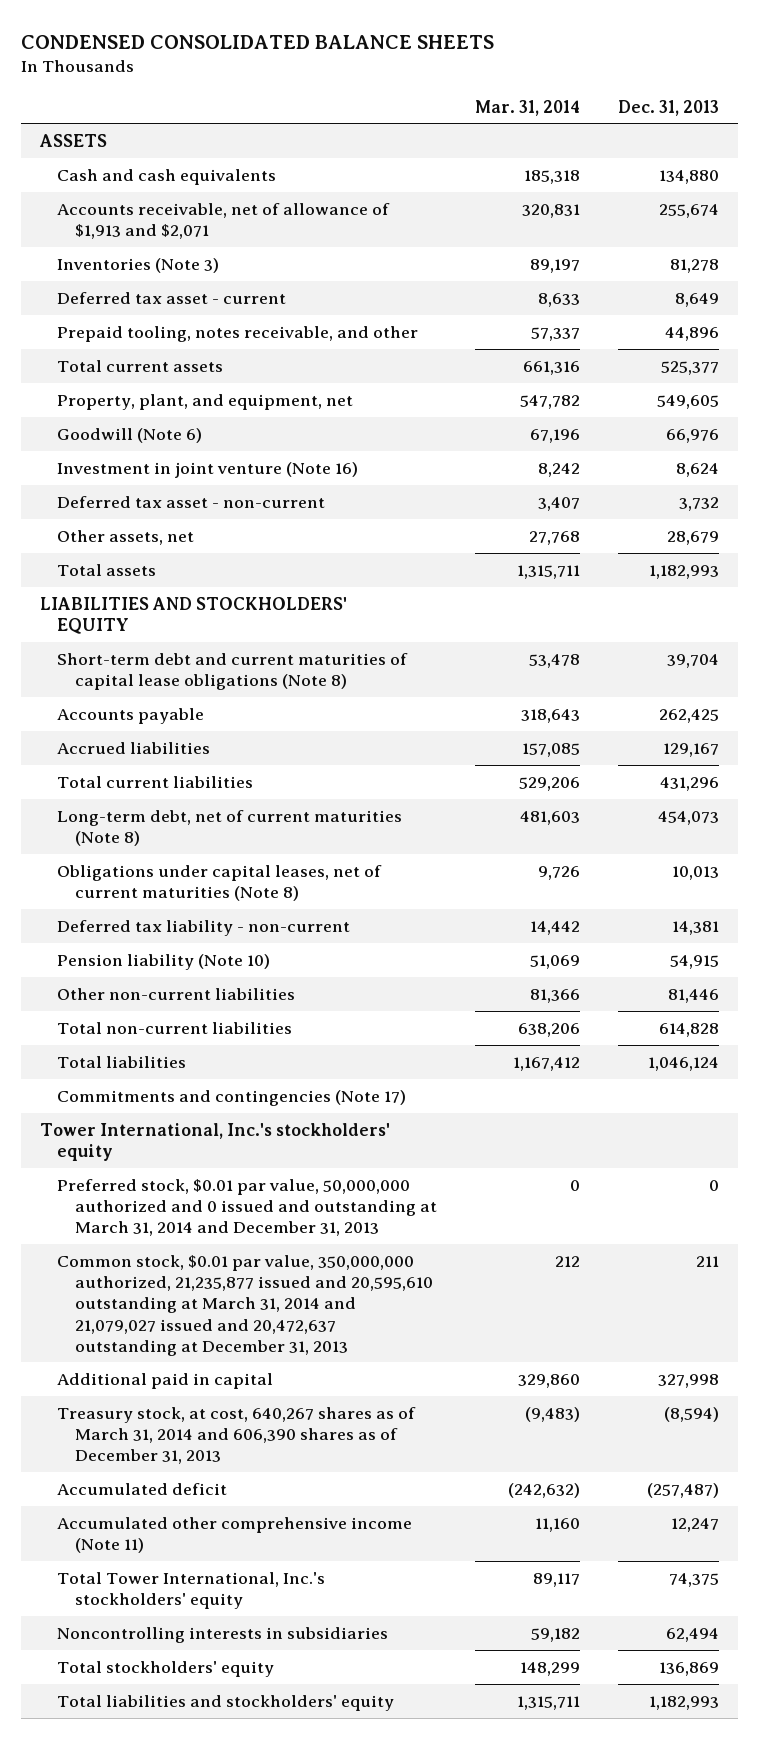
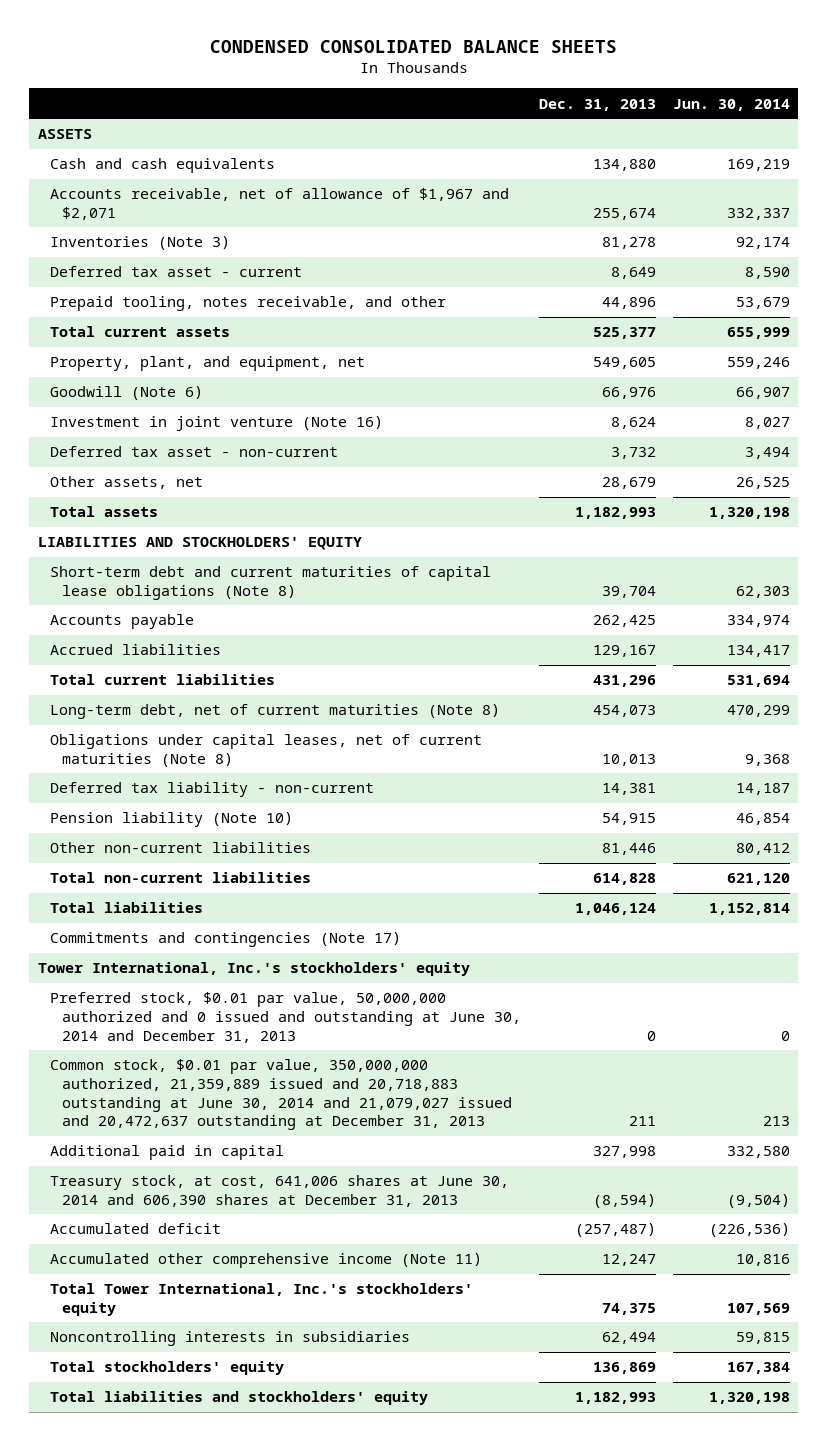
[474,99,580,116] Mar. 31, 2014 -> none
none -> [672,98,790,111] Jun. 30, 2014
[57,202,391,240] Accounts receivable, net of allowance of $1,913 and $2,071 -> [50,188,510,220] Accounts receivable, net of allowance of $1,967 and $2,071
[57,1178,437,1237] Preferred stock, $0.01 par value, 50,000,000 authorized and 0 issued and outstanding at March 31, 2014 and December 31, 2013 -> [50,992,522,1043] Preferred stock, $0.01 par value, 50,000,000 authorized and 0 issued and outstanding at June 30, 2014 and December 31, 2013
[57,1254,433,1356] Common stock, $0.01 par value, 350,000,000 authorized, 21,235,877 issued and 20,595,610 outstanding at March 31, 2014 and 21,079,027 issued and 20,472,637 outstanding at December 31, 2013 -> [50,1059,513,1131] Common stock, $0.01 par value, 350,000,000 authorized, 21,359,889 issued and 20,718,883 outstanding at June 30, 2014 and 21,079,027 issued and 20,472,637 outstanding at December 31, 2013
[57,1406,417,1465] Treasury stock, at cost, 640,267 shares as of March 31, 2014 and 606,390 shares as of December 31, 2013 -> [50,1175,510,1207] Treasury stock, at cost, 641,006 shares at June 30, 2014 and 606,390 shares at December 31, 2013

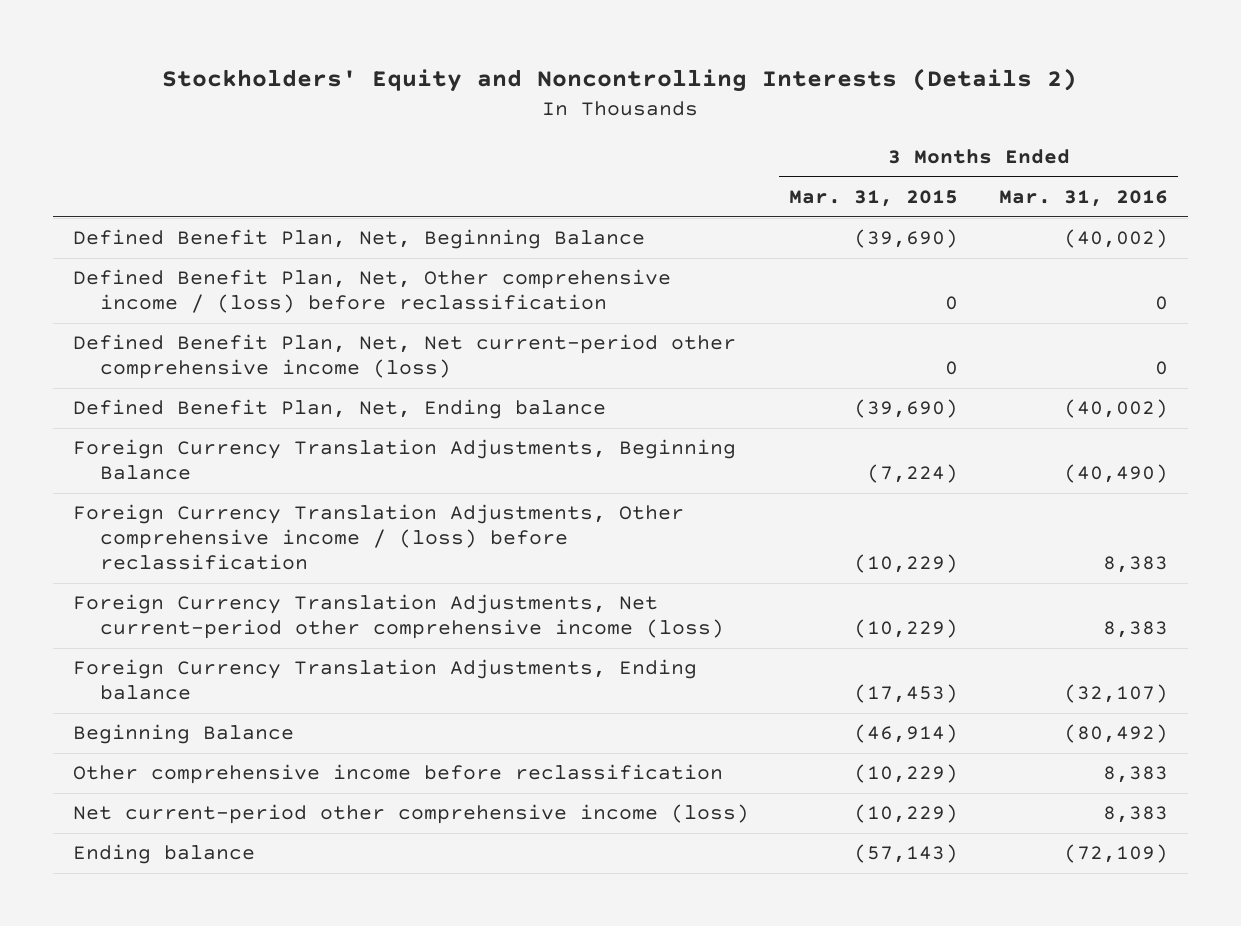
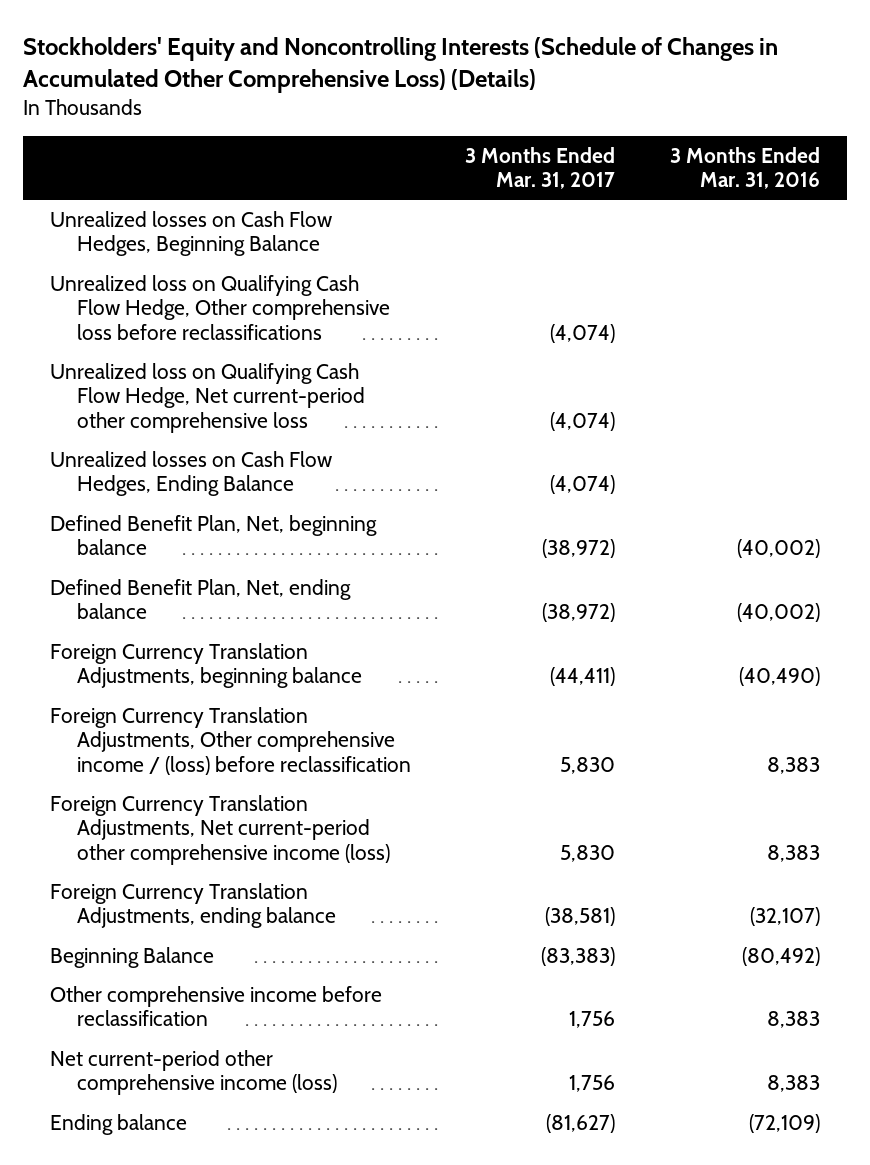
[162,68,1078,93] Stockholders' Equity and Noncontrolling Interests (Details 2) -> [22,36,778,94] Stockholders' Equity and Noncontrolling Interests (Schedule of Changes in Accumulated Other Comprehensive Loss) (Details)
[789,190,959,208] Mar. 31, 2015 -> none
none -> [465,146,616,190] 3 Months Ended Mar. 31, 2017
[72,269,671,314] Defined Benefit Plan, Net, Other comprehensive income / (loss) before reclassification -> none
[72,334,736,380] Defined Benefit Plan, Net, Net current-period other comprehensive income (loss) -> none
none -> [49,210,332,257] Unrealized losses on Cash Flow Hedges, Beginning Balance
none -> [49,274,390,341] Unrealized loss on Qualifying Cash Flow Hedge, Other comprehensive loss before reclassifications
none -> [49,362,365,434] Unrealized loss on Qualifying Cash Flow Hedge, Net current-period other comprehensive loss
none -> [49,450,332,497] Unrealized losses on Cash Flow Hedges, Ending Balance
[72,229,645,250] Defined Benefit Plan, Net, Beginning Balance -> [49,514,377,556] Defined Benefit Plan, Net, beginning balance
[72,399,606,420] Defined Benefit Plan, Net, Ending balance -> [49,578,351,620] Defined Benefit Plan, Net, ending balance
[72,439,736,481] Foreign Currency Translation Adjustments, Beginning Balance -> [49,642,362,689] Foreign Currency Translation Adjustments, beginning balance
[72,659,697,701] Foreign Currency Translation Adjustments, Ending balance -> [49,882,336,929] Foreign Currency Translation Adjustments, ending balance

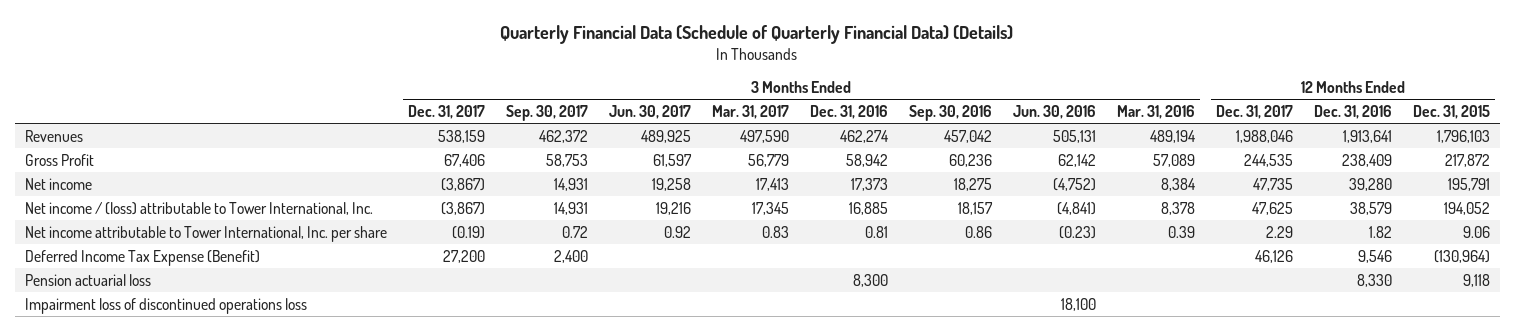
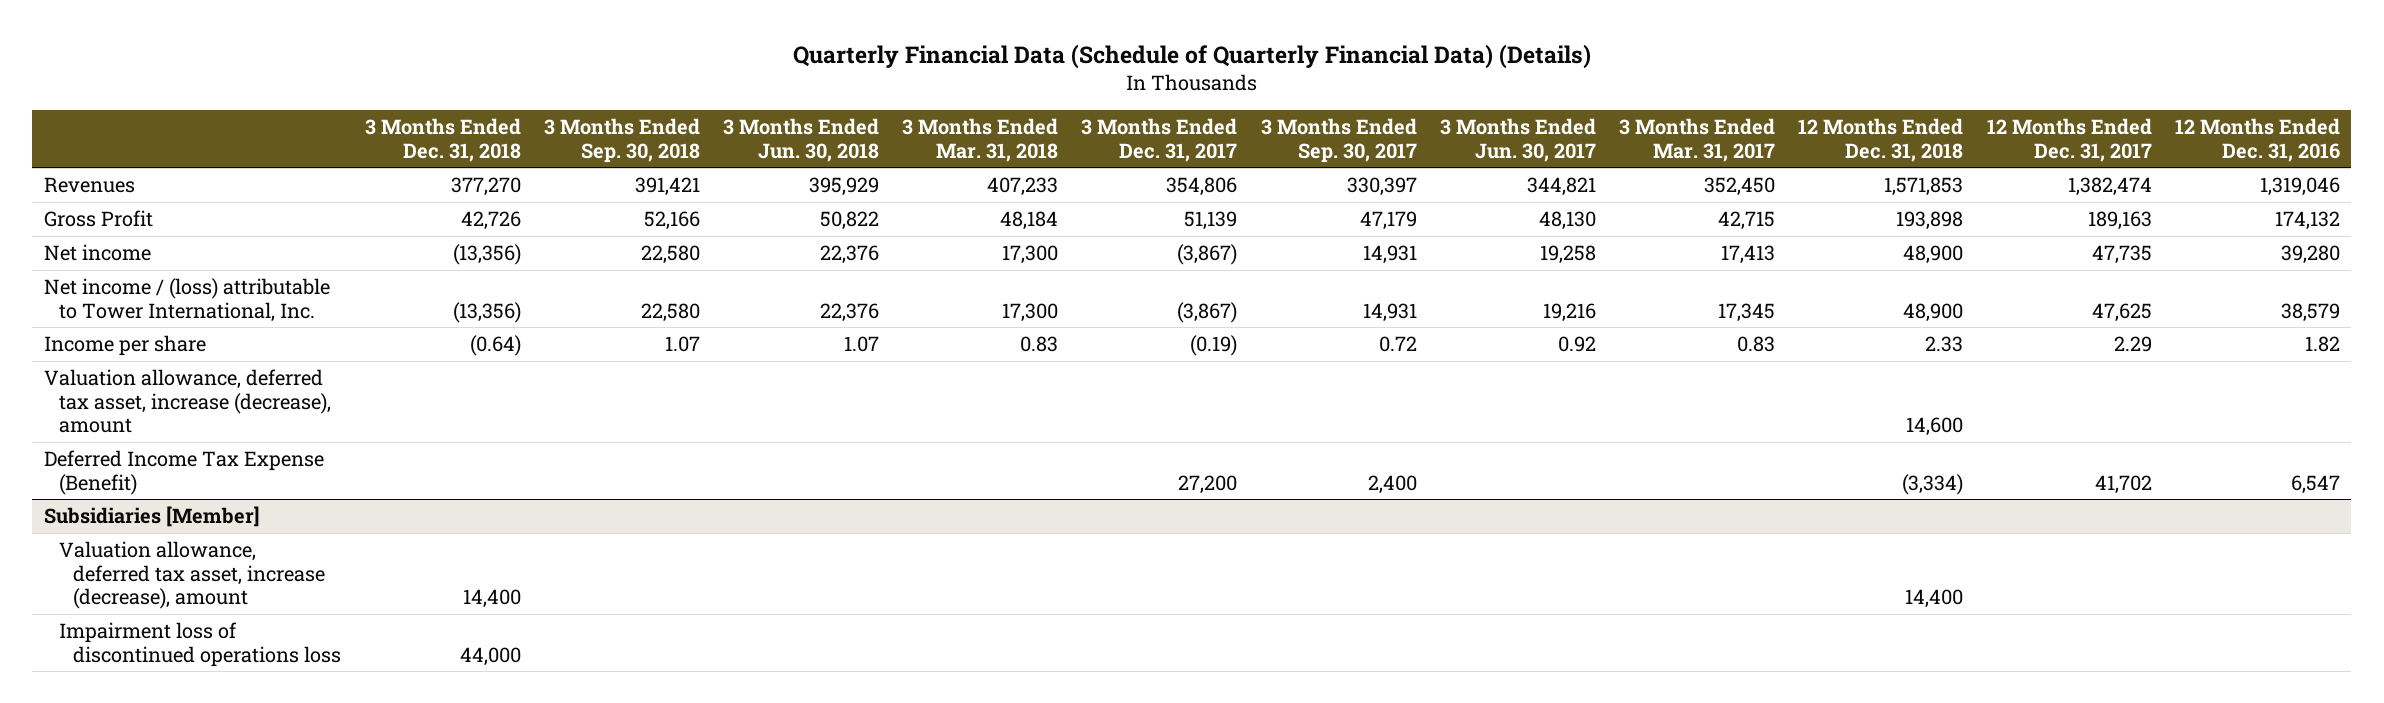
[809,104,888,119] Dec. 31, 2016 -> none
[908,104,992,121] Sep. 30, 2016 -> none
[1012,104,1096,119] Jun. 30, 2016 -> none
[1116,104,1195,119] Mar. 31, 2016 -> none
[1412,104,1490,119] Dec. 31, 2015 -> none
none -> [364,118,521,162] 3 Months Ended Dec. 31, 2018
none -> [543,118,700,163] 3 Months Ended Sep. 30, 2018
none -> [722,118,879,162] 3 Months Ended Jun. 30, 2018
none -> [902,118,1059,162] 3 Months Ended Mar. 31, 2018
none -> [1798,118,1964,162] 12 Months Ended Dec. 31, 2018
[437,129,485,143] 538,159 -> [1166,177,1238,197] 354,806
[538,129,588,143] 462,372 -> [1346,177,1417,197] 330,397
[640,129,691,143] 489,925 -> [1526,177,1596,197] 344,821
[739,129,789,143] 497,590 -> [1704,177,1776,197] 352,450
[1235,129,1293,143] 1,988,046 -> [2067,177,2152,197] 1,382,474
[1342,129,1392,143] 1,913,641 -> [2259,177,2340,197] 1,319,046
[443,153,485,167] 67,406 -> [1184,211,1238,231] 51,139
[545,153,588,167] 58,753 -> [1359,211,1417,231] 47,179
[652,153,692,167] 61,597 -> [1538,211,1596,231] 48,130
[747,153,789,167] 56,779 -> [1718,211,1776,231] 42,715
[1243,153,1293,167] 244,535 -> [2087,211,2152,231] 189,163
[1341,153,1392,167] 238,409 -> [2274,211,2340,231] 174,132
[25,273,152,286] Pension actuarial loss -> none
[25,225,388,242] Net income attributable to Tower International, Inc. per share -> [44,335,207,357] Income per share
none -> [44,369,331,433] Valuation allowance, deferred tax asset, increase (decrease), amount
[1254,249,1293,263] 46,126 -> [2094,474,2152,494] 41,702
[1357,249,1392,263] 9,546 -> [2290,474,2340,494] 6,547
none -> [44,506,261,528] Subsidiaries [Member]
none -> [58,541,326,609] Valuation allowance, deferred tax asset, increase (decrease), amount

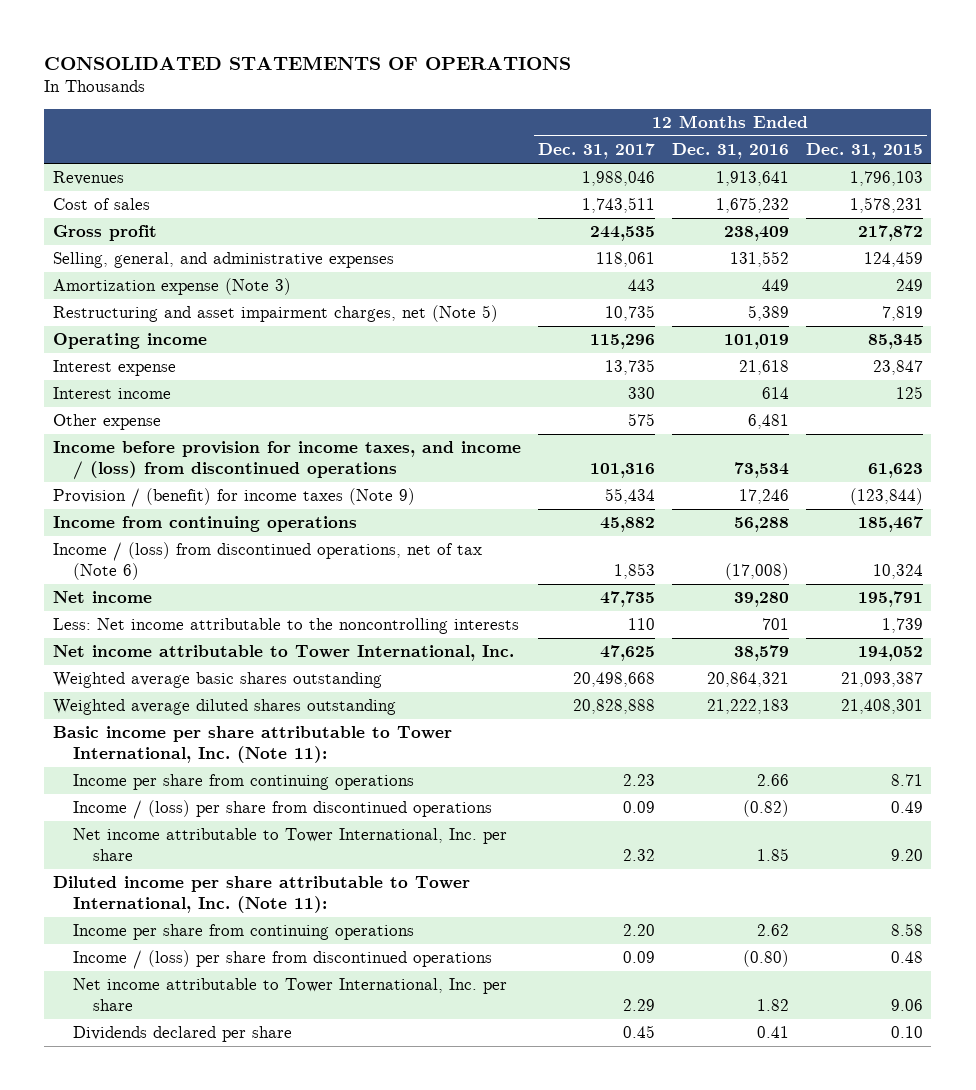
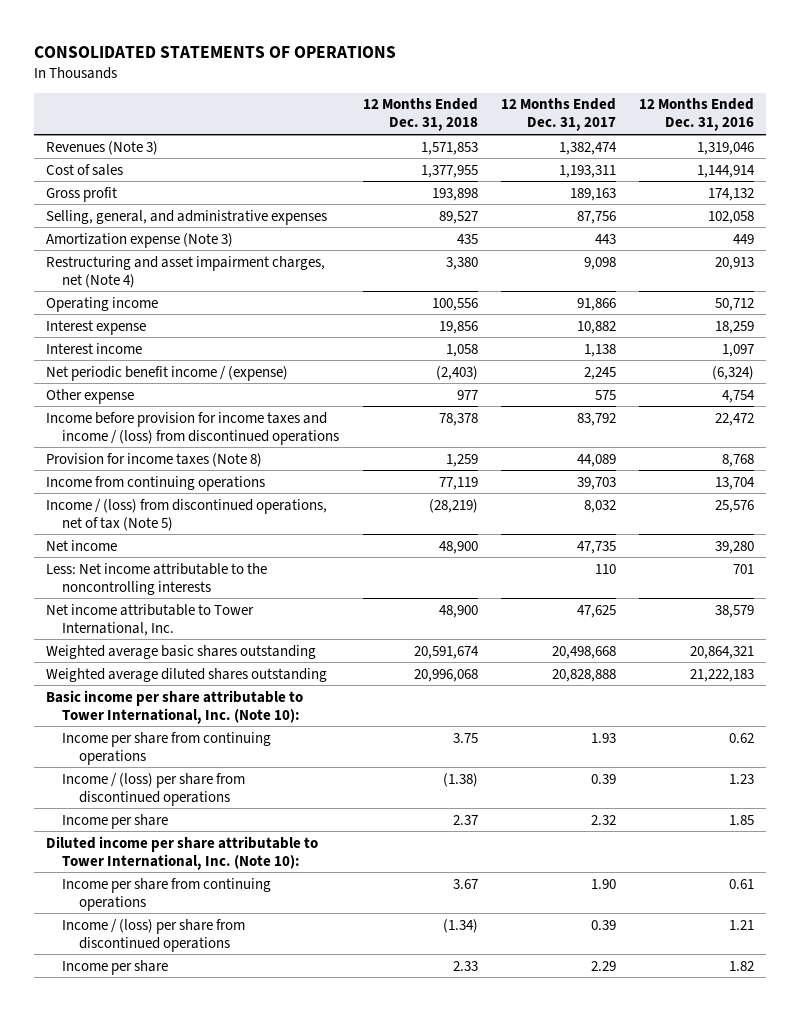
[805,143,923,160] Dec. 31, 2015 -> none
none -> [362,98,478,132] 12 Months Ended Dec. 31, 2018
[52,171,124,186] Revenues -> none
none -> [45,140,158,155] Revenues (Note 3)
[581,197,655,214] 1,743,511 -> [558,164,616,178] 1,193,311
[715,197,789,214] 1,675,232 -> [697,164,756,178] 1,144,914
[589,226,655,242] 244,535 -> [569,187,616,201] 189,163
[723,226,789,242] 238,409 -> [708,187,755,201] 174,132
[595,252,655,268] 118,061 -> [576,210,616,224] 87,756
[729,251,789,268] 131,552 -> [708,210,755,224] 102,058
[52,305,498,323] Restructuring and asset impairment charges, net (Note 5) -> [45,255,325,288] Restructuring and asset impairment charges, net (Note 4)
[604,305,655,322] 10,735 -> [583,256,616,270] 9,098
[747,305,789,322] 5,389 -> [715,256,755,270] 20,913
[589,334,655,350] 115,296 -> [576,297,616,311] 91,866
[723,334,789,350] 101,019 -> [715,297,755,311] 50,712
[604,359,655,376] 13,735 -> [576,320,616,334] 10,882
[738,360,789,376] 21,618 -> [715,320,755,334] 18,259
[627,387,655,400] 330 -> [583,343,616,357] 1,138
[761,387,789,400] 614 -> [722,343,755,357] 1,097
none -> [45,365,288,381] Net periodic benefit income / (expense)
[747,414,789,430] 6,481 -> [722,389,756,403] 4,754
[52,441,521,480] Income before provision for income taxes, and income / (loss) from discontinued operations -> [45,411,340,445] Income before provision for income taxes and income / (loss) from discontinued operations
[589,462,655,478] 101,316 -> [576,412,616,426] 83,792
[733,461,789,478] 73,534 -> [715,412,755,426] 22,472
[52,488,415,508] Provision / (benefit) for income taxes (Note 9) -> [45,452,262,467] Provision for income taxes (Note 8)
[604,488,655,505] 55,434 -> [576,453,616,467] 44,089
[738,489,789,505] 17,246 -> [722,453,755,467] 8,768
[599,517,655,533] 45,882 -> [576,476,616,490] 39,703
[733,517,789,533] 56,288 -> [715,476,756,490] 13,704
[52,542,482,580] Income / (loss) from discontinued operations, net of tax (Note 6) -> [45,498,327,531] Income / (loss) from discontinued operations, net of tax (Note 5)
[613,562,655,579] 1,853 -> [583,499,616,513] 8,032
[724,562,789,580] (17,008) -> [715,499,755,513] 25,576
[73,1026,293,1043] Dividends declared per share -> none
[52,726,452,763] Basic income per share attributable to Tower International, Inc. (Note 11): -> [45,689,303,724] Basic income per share attributable to Tower International, Inc. (Note 10):
[622,774,655,787] 2.23 -> [590,732,616,743] 1.93
[756,774,789,787] 2.66 -> [729,732,755,743] 0.62
[622,801,655,814] 0.09 -> [590,773,616,784] 0.39
[742,800,789,818] (0.82) -> [729,773,755,784] 1.23
[73,828,508,861] Net income attributable to Tower International, Inc. per share -> [62,813,169,829] Income per share
[52,876,470,913] Diluted income per share attributable to Tower International, Inc. (Note 11): -> [45,835,318,870] Diluted income per share attributable to Tower International, Inc. (Note 10):
[622,924,655,937] 2.20 -> [590,878,616,889] 1.90
[756,924,789,937] 2.62 -> [729,878,755,889] 0.61
[622,951,655,964] 0.09 -> [590,919,616,930] 0.39
[742,950,789,968] (0.80) -> [729,919,755,930] 1.21
[73,978,508,1011] Net income attributable to Tower International, Inc. per share -> [62,959,169,975] Income per share

